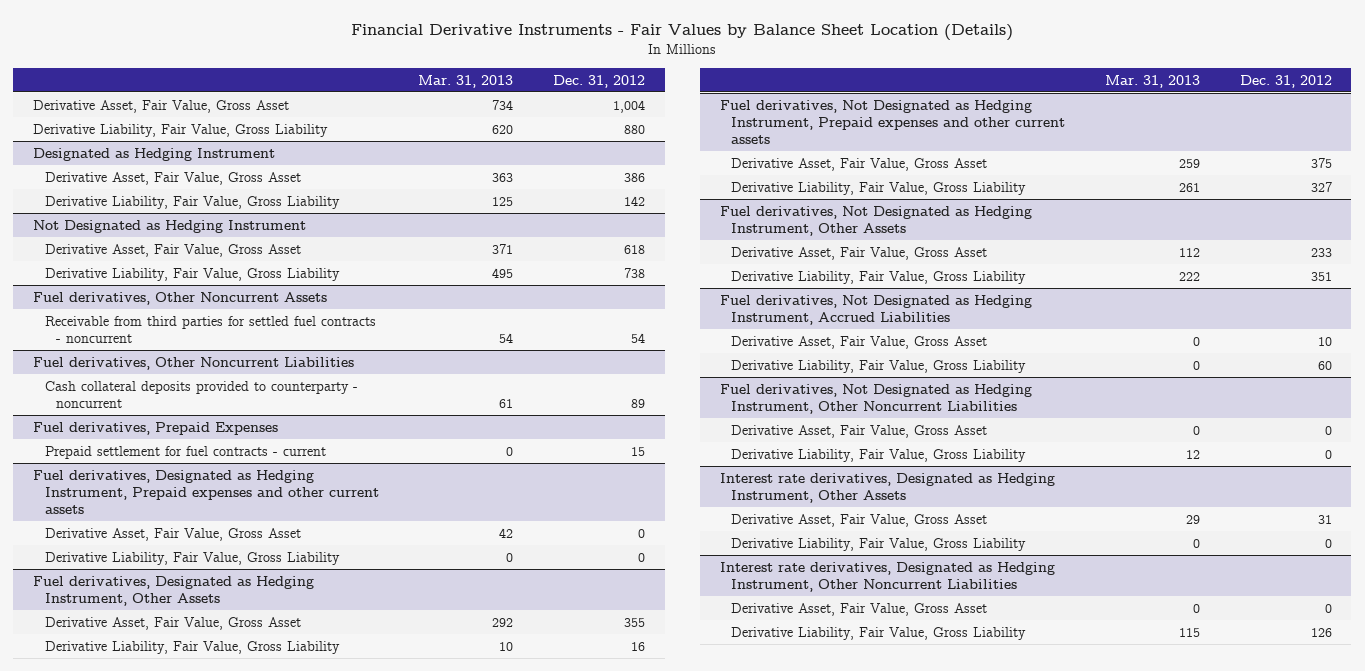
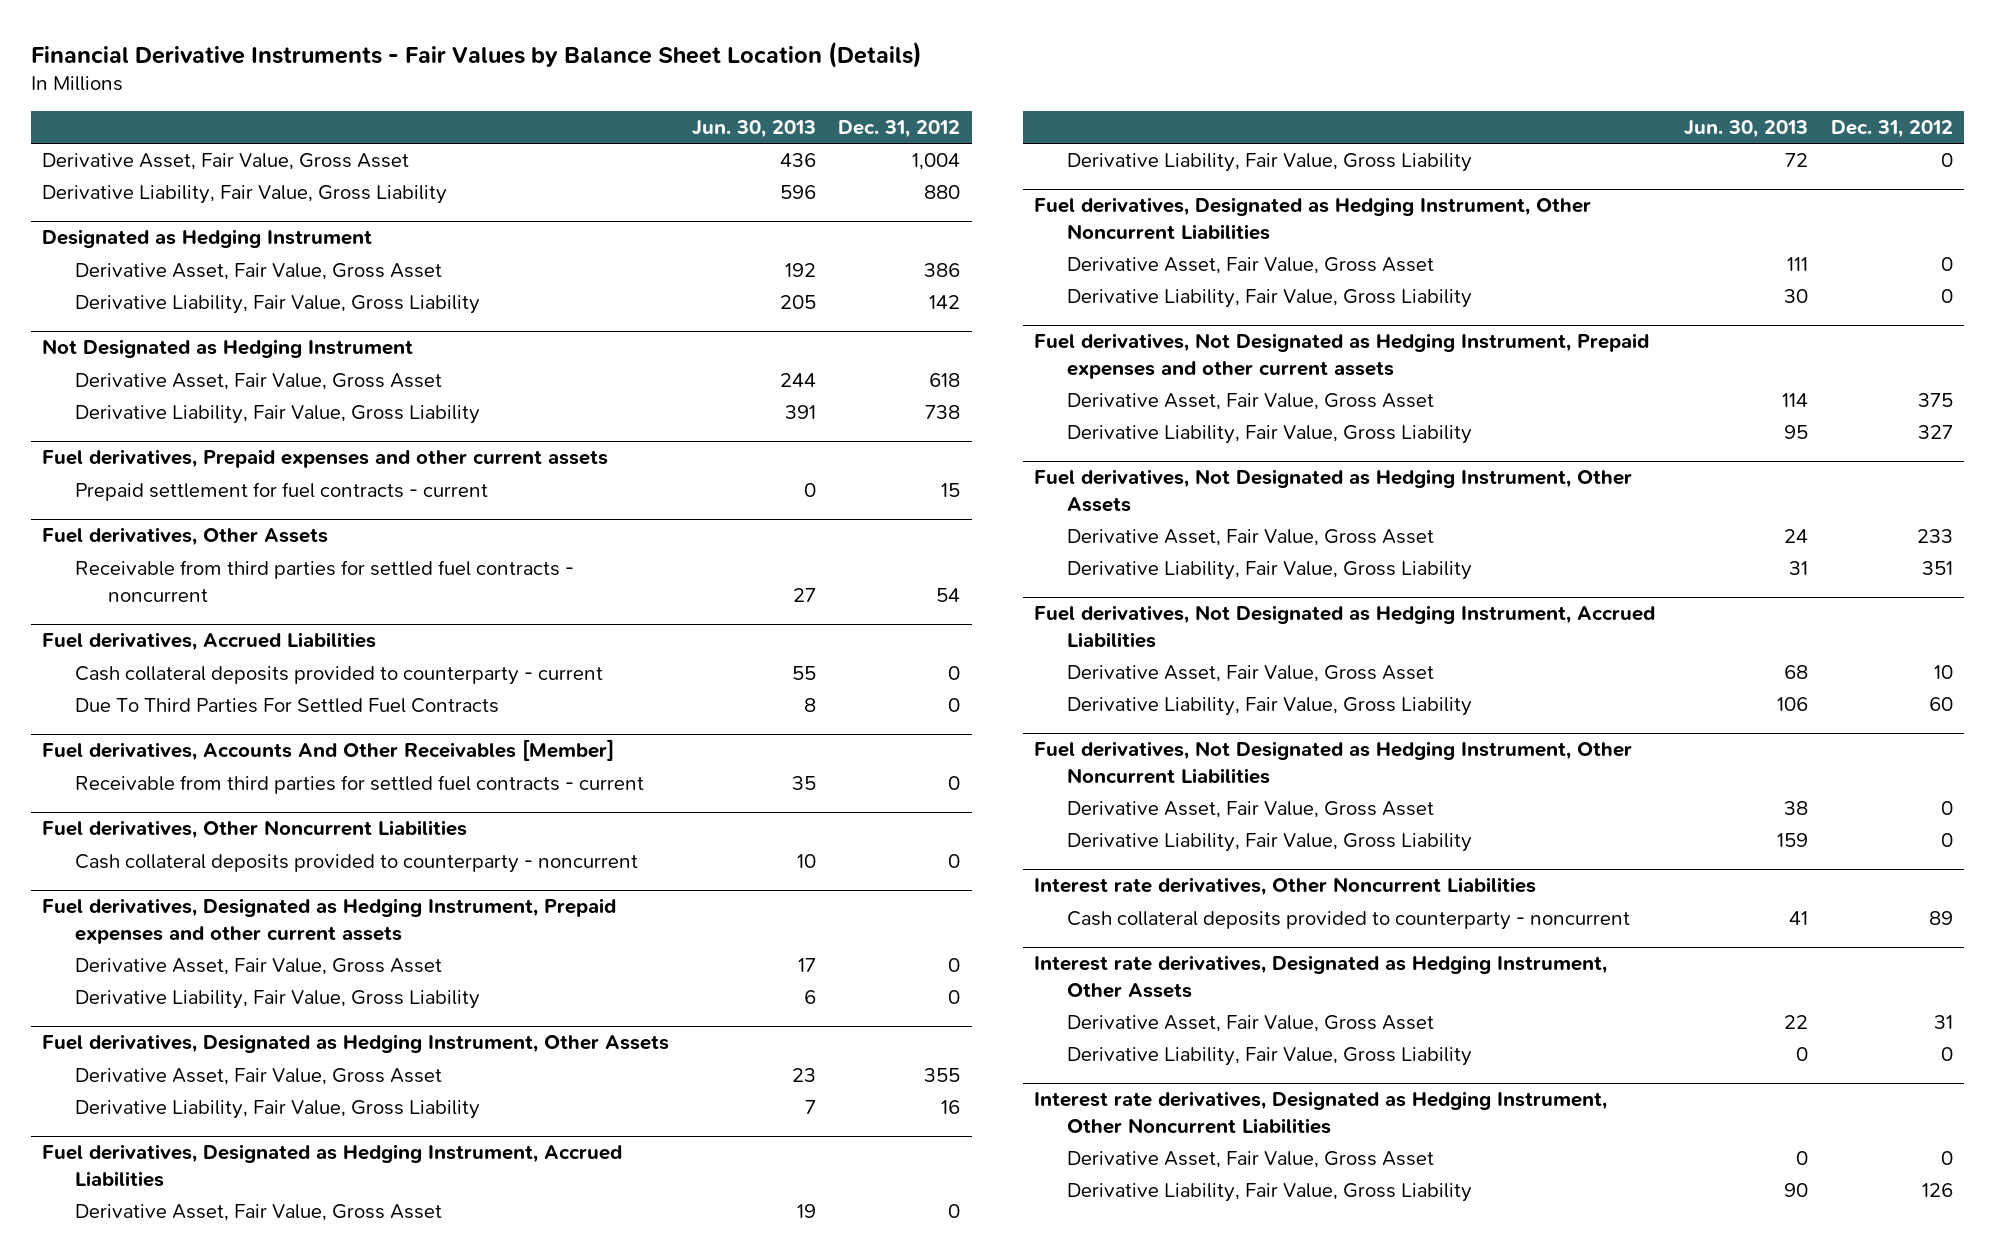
[418,74,514,88] Mar. 31, 2013 -> none
none -> [691,120,816,139] Jun. 30, 2013
none -> [41,449,608,469] Fuel derivatives, Prepaid expenses and other current assets
none -> [74,482,488,502] Prepaid settlement for fuel contracts - current
[33,291,328,305] Fuel derivatives, Other Noncurrent Assets -> [41,527,328,547] Fuel derivatives, Other Assets
none -> [41,632,376,652] Fuel derivatives, Accrued Liabilities
none -> [74,666,603,686] Cash collateral deposits provided to counterparty - current
none -> [74,698,499,714] Due To Third Parties For Settled Fuel Contracts
none -> [41,739,614,762] Fuel derivatives, Accounts And Other Receivables [Member]
none -> [74,775,644,795] Receivable from third parties for settled fuel contracts - current
[33,421,279,435] Fuel derivatives, Prepaid Expenses -> none
[44,445,326,459] Prepaid settlement for fuel contracts - current -> none
[631,398,646,408] 89 -> [948,854,961,869] 0
none -> [41,1144,622,1187] Fuel derivatives, Designated as Hedging Instrument, Accrued Liabilities
none -> [74,1204,442,1222] Derivative Asset, Fair Value, Gross Asset
none -> [1067,153,1473,173] Derivative Liability, Fair Value, Gross Liability
none -> [1034,197,1592,240] Fuel derivatives, Designated as Hedging Instrument, Other Noncurrent Liabilities
none -> [1067,257,1435,275] Derivative Asset, Fair Value, Gross Asset
none -> [1067,289,1473,309] Derivative Liability, Fair Value, Gross Liability
none -> [1034,877,1537,897] Interest rate derivatives, Other Noncurrent Liabilities
none -> [1067,911,1631,931] Cash collateral deposits provided to counterparty - noncurrent

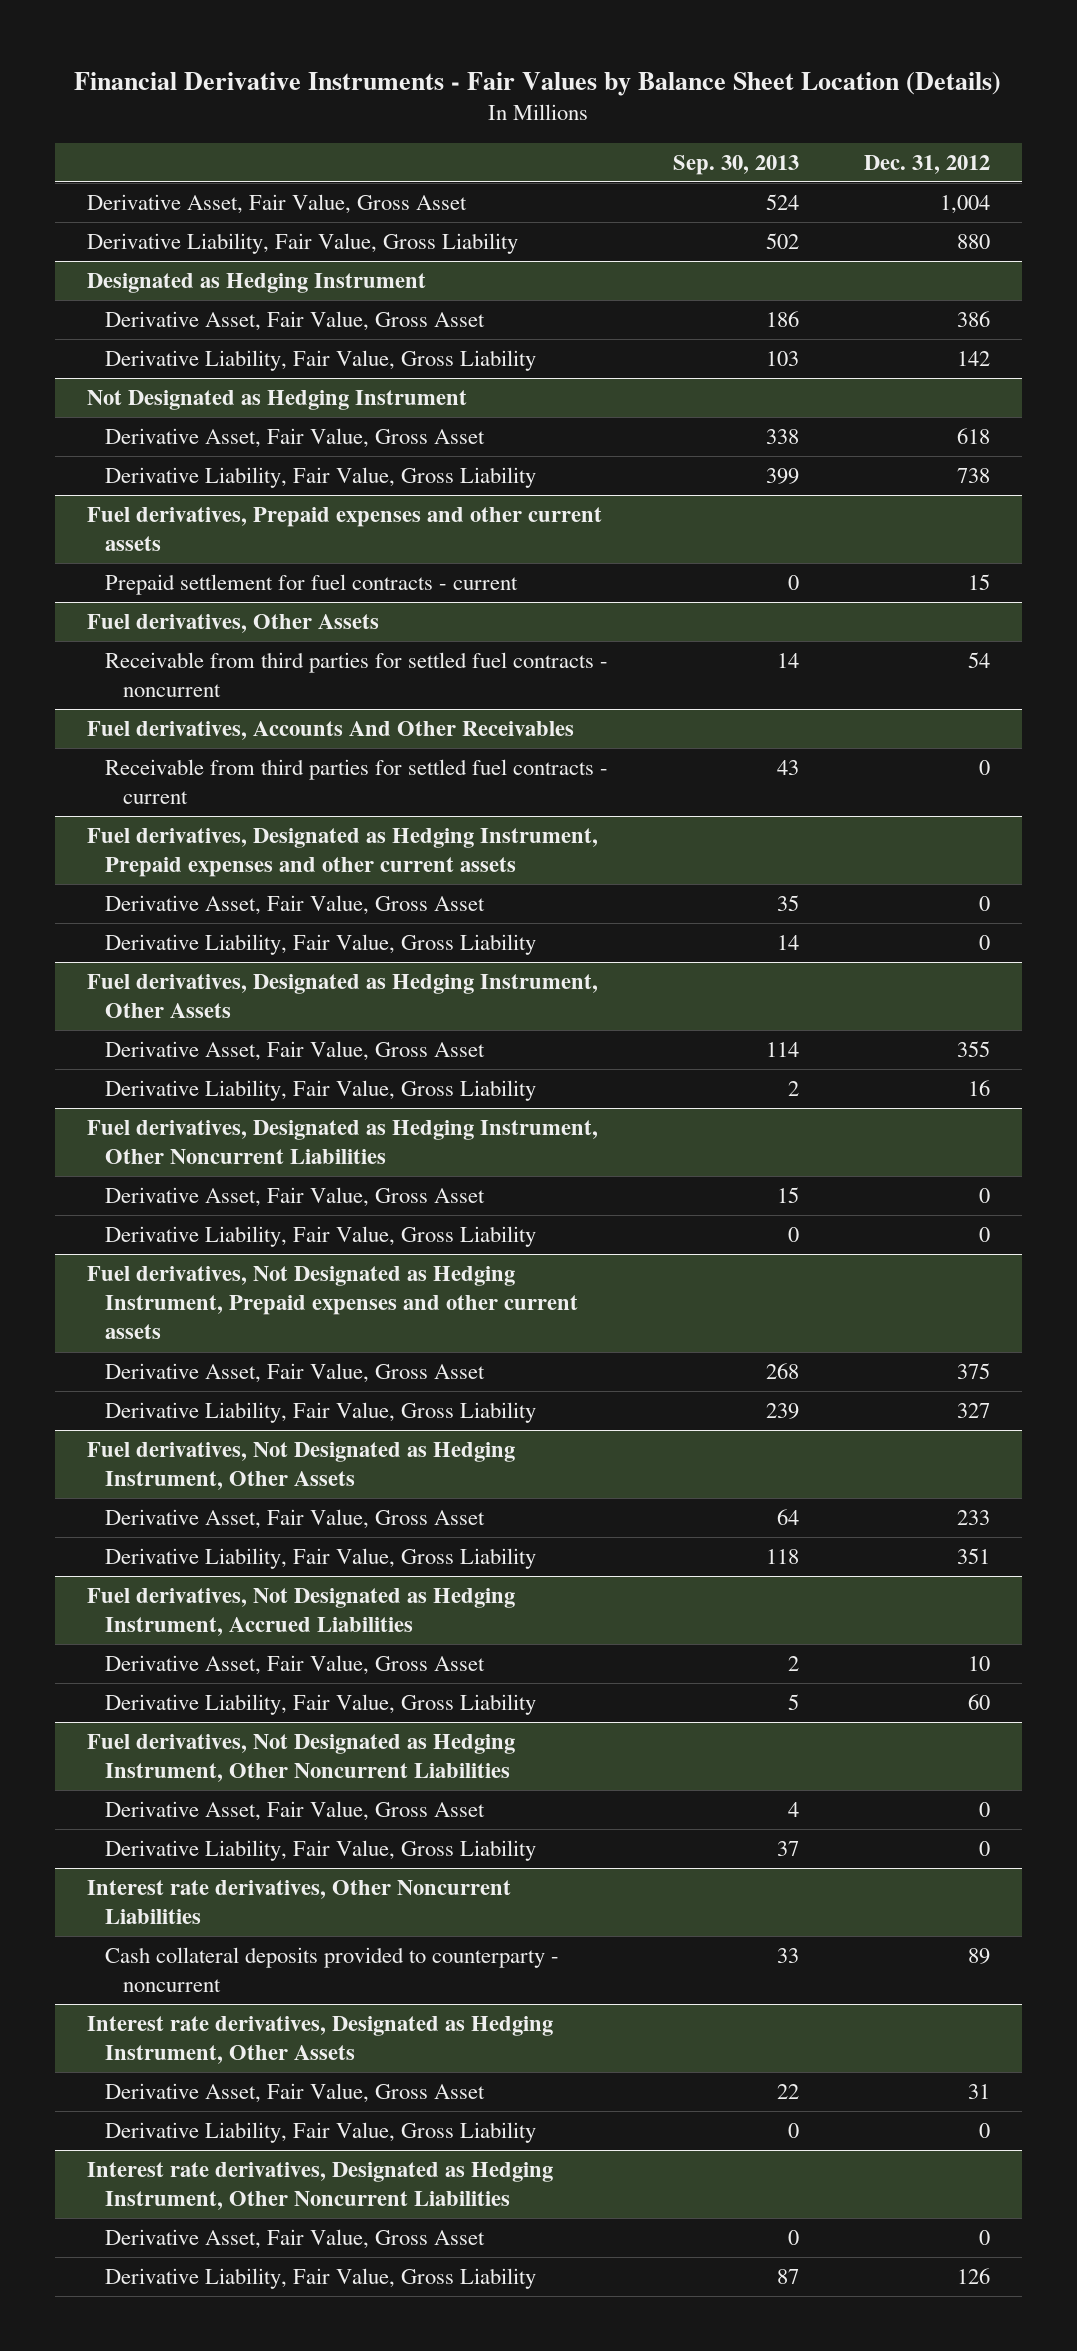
[691,120,816,139] Jun. 30, 2013 -> none
none -> [672,154,799,175] Sep. 30, 2013
[41,632,376,652] Fuel derivatives, Accrued Liabilities -> none
[74,666,603,686] Cash collateral deposits provided to counterparty - current -> none
[74,698,499,714] Due To Third Parties For Settled Fuel Contracts -> none
[41,739,614,762] Fuel derivatives, Accounts And Other Receivables [Member] -> [87,720,575,740] Fuel derivatives, Accounts And Other Receivables
[41,820,467,840] Fuel derivatives, Other Noncurrent Liabilities -> none
[74,854,638,874] Cash collateral deposits provided to counterparty - noncurrent -> none
[41,1144,622,1187] Fuel derivatives, Designated as Hedging Instrument, Accrued Liabilities -> none
[74,1204,442,1222] Derivative Asset, Fair Value, Gross Asset -> none
[1067,153,1473,173] Derivative Liability, Fair Value, Gross Liability -> none

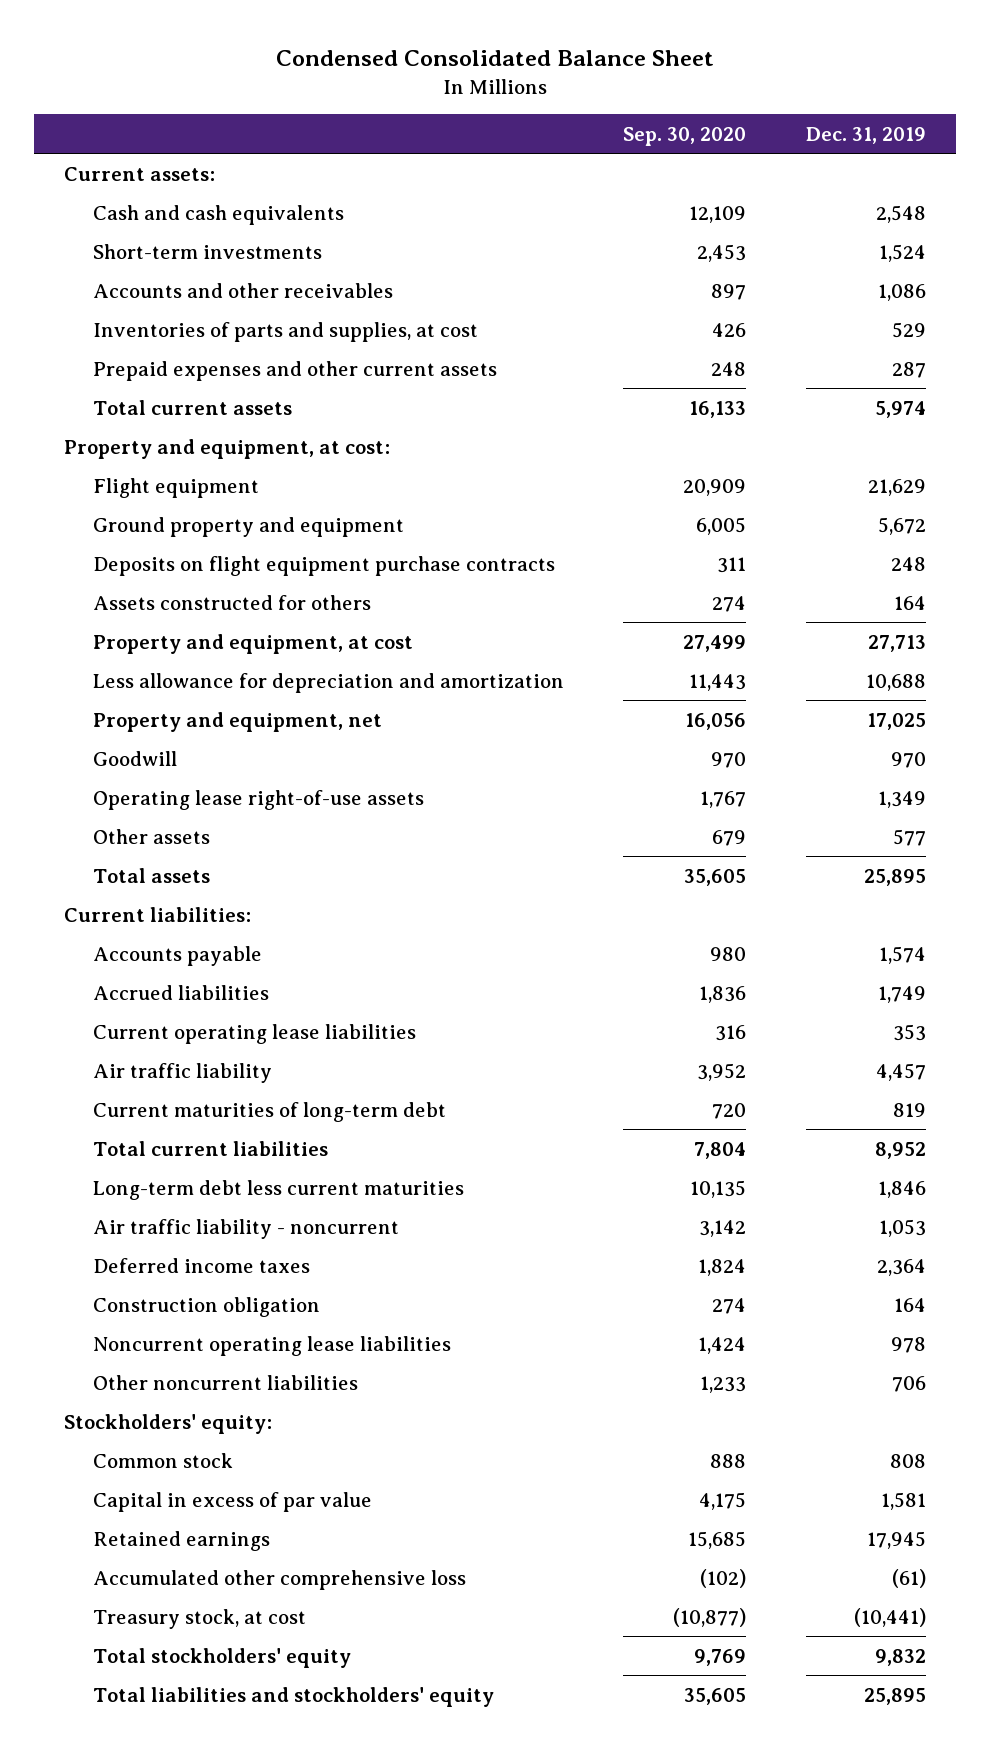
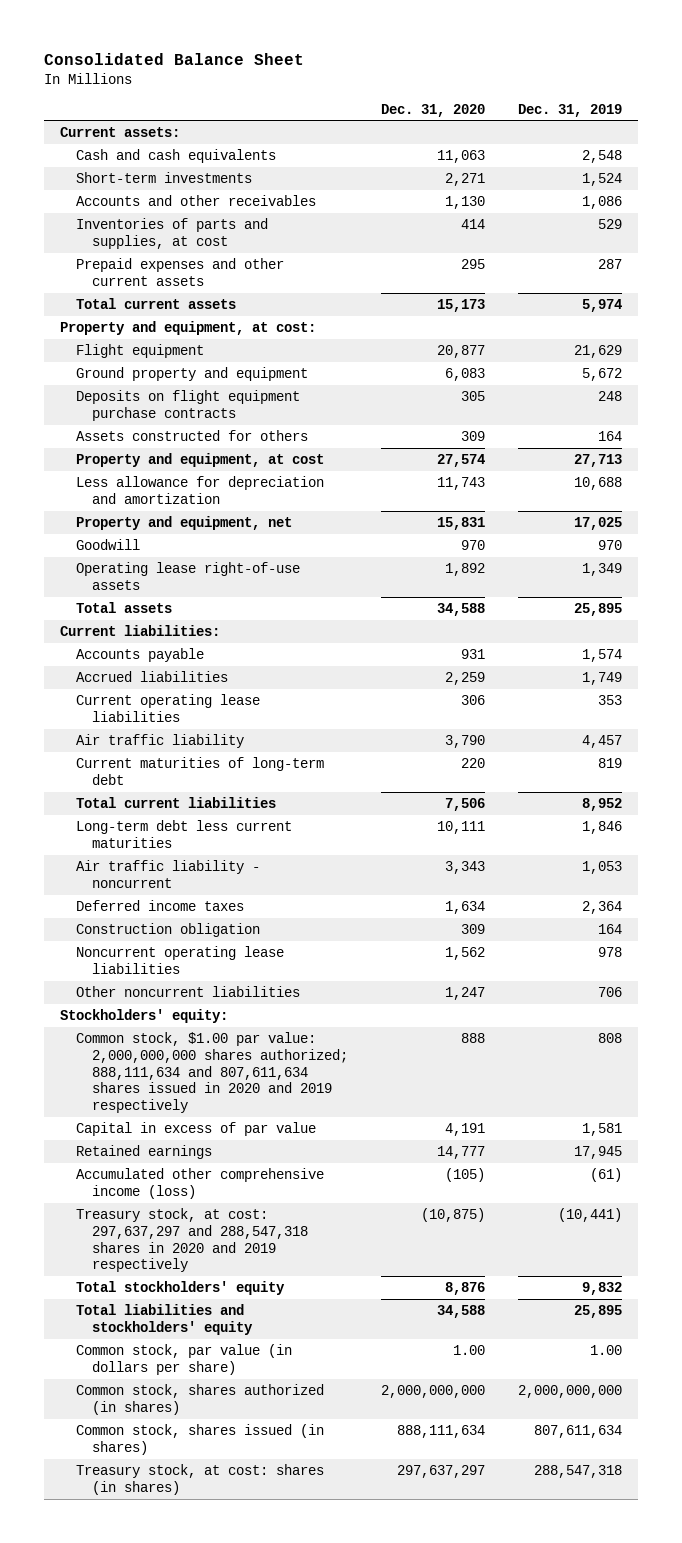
[276,50,715,67] Condensed Consolidated Balance Sheet -> [43,53,304,66] Consolidated Balance Sheet
[623,126,747,146] Sep. 30, 2020 -> none
none -> [380,103,485,117] Dec. 31, 2020
[92,828,210,844] Other assets -> none
[92,1452,233,1468] Common stock -> [76,1031,349,1114] Common stock, $1.00 par value: 2,000,000,000 shares authorized; 888,111,634 and 807,611,634 shares issued in 2020 and 2019 respectively
[92,1569,466,1590] Accumulated other comprehensive loss -> [76,1167,325,1199] Accumulated other comprehensive income (loss)
[92,1608,306,1629] Treasury stock, at cost -> [76,1207,309,1273] Treasury stock, at cost: 297,637,297 and 288,547,318 shares in 2020 and 2019 respectively
none -> [76,1343,293,1375] Common stock, par value (in dollars per share)
none -> [76,1383,325,1415] Common stock, shares authorized (in shares)
none -> [76,1423,325,1455] Common stock, shares issued (in shares)
none -> [76,1463,325,1495] Treasury stock, at cost: shares (in shares)

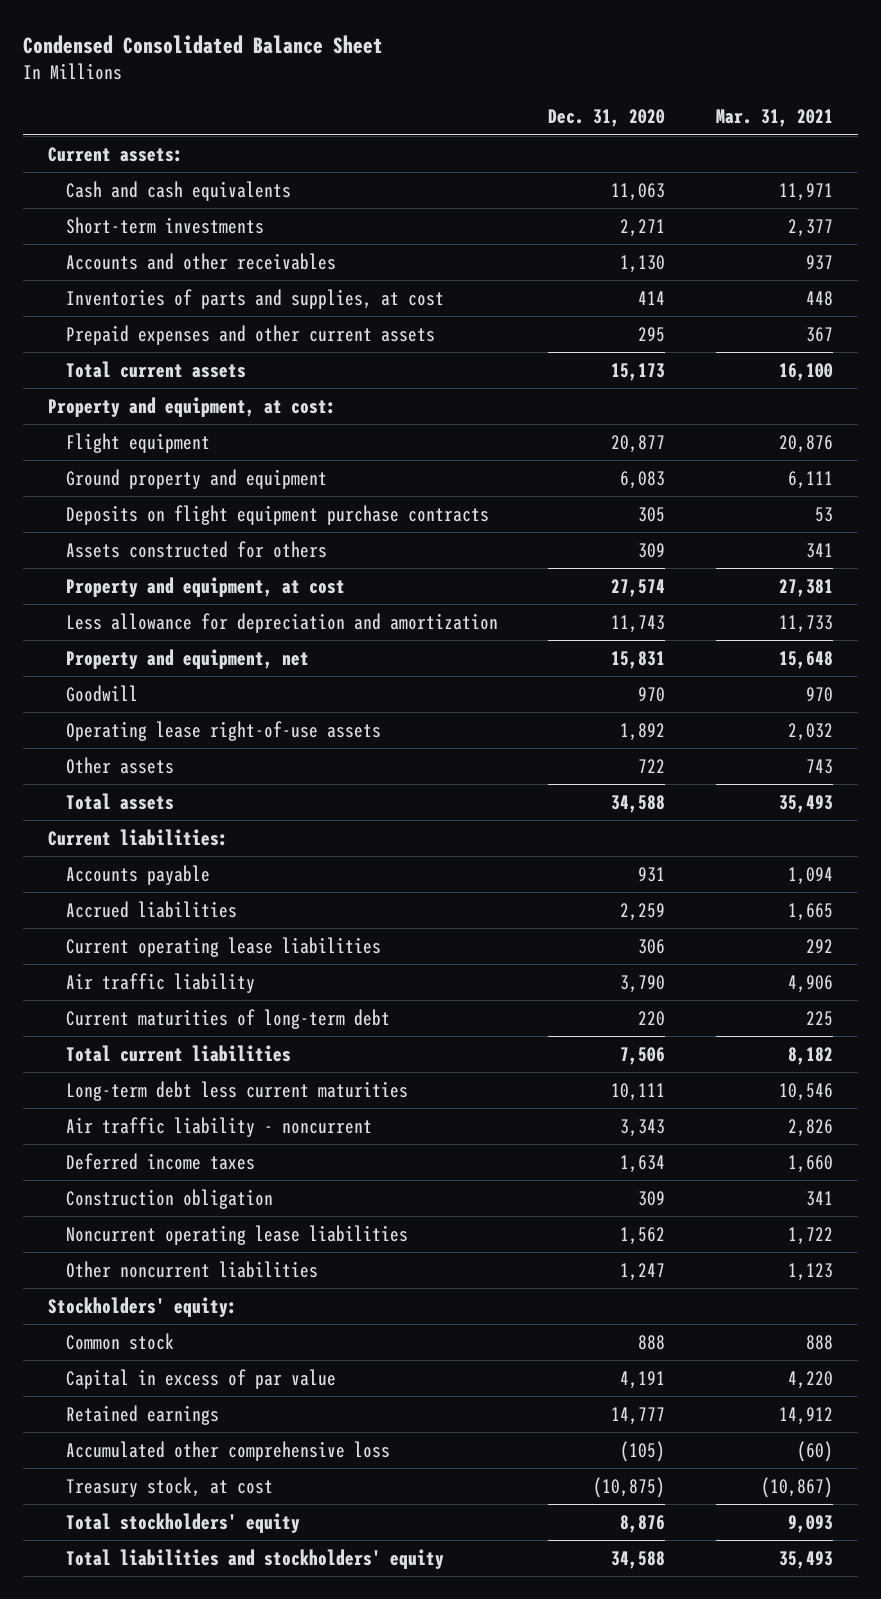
[43,53,304,66] Consolidated Balance Sheet -> [22,34,383,54] Condensed Consolidated Balance Sheet
[517,103,622,117] Dec. 31, 2019 -> none
none -> [715,109,833,128] Mar. 31, 2021
none -> [65,756,174,774] Other assets
[76,1031,349,1114] Common stock, $1.00 par value: 2,000,000,000 shares authorized; 888,111,634 and 807,611,634 shares issued in 2020 and 2019 respectively -> [65,1332,174,1350] Common stock
[76,1167,325,1199] Accumulated other comprehensive income (loss) -> [65,1440,390,1461] Accumulated other comprehensive loss
[76,1207,309,1273] Treasury stock, at cost: 297,637,297 and 288,547,318 shares in 2020 and 2019 respectively -> [65,1476,273,1497] Treasury stock, at cost
[76,1343,293,1375] Common stock, par value (in dollars per share) -> none
[76,1383,325,1415] Common stock, shares authorized (in shares) -> none
[76,1423,325,1455] Common stock, shares issued (in shares) -> none
[76,1463,325,1495] Treasury stock, at cost: shares (in shares) -> none

